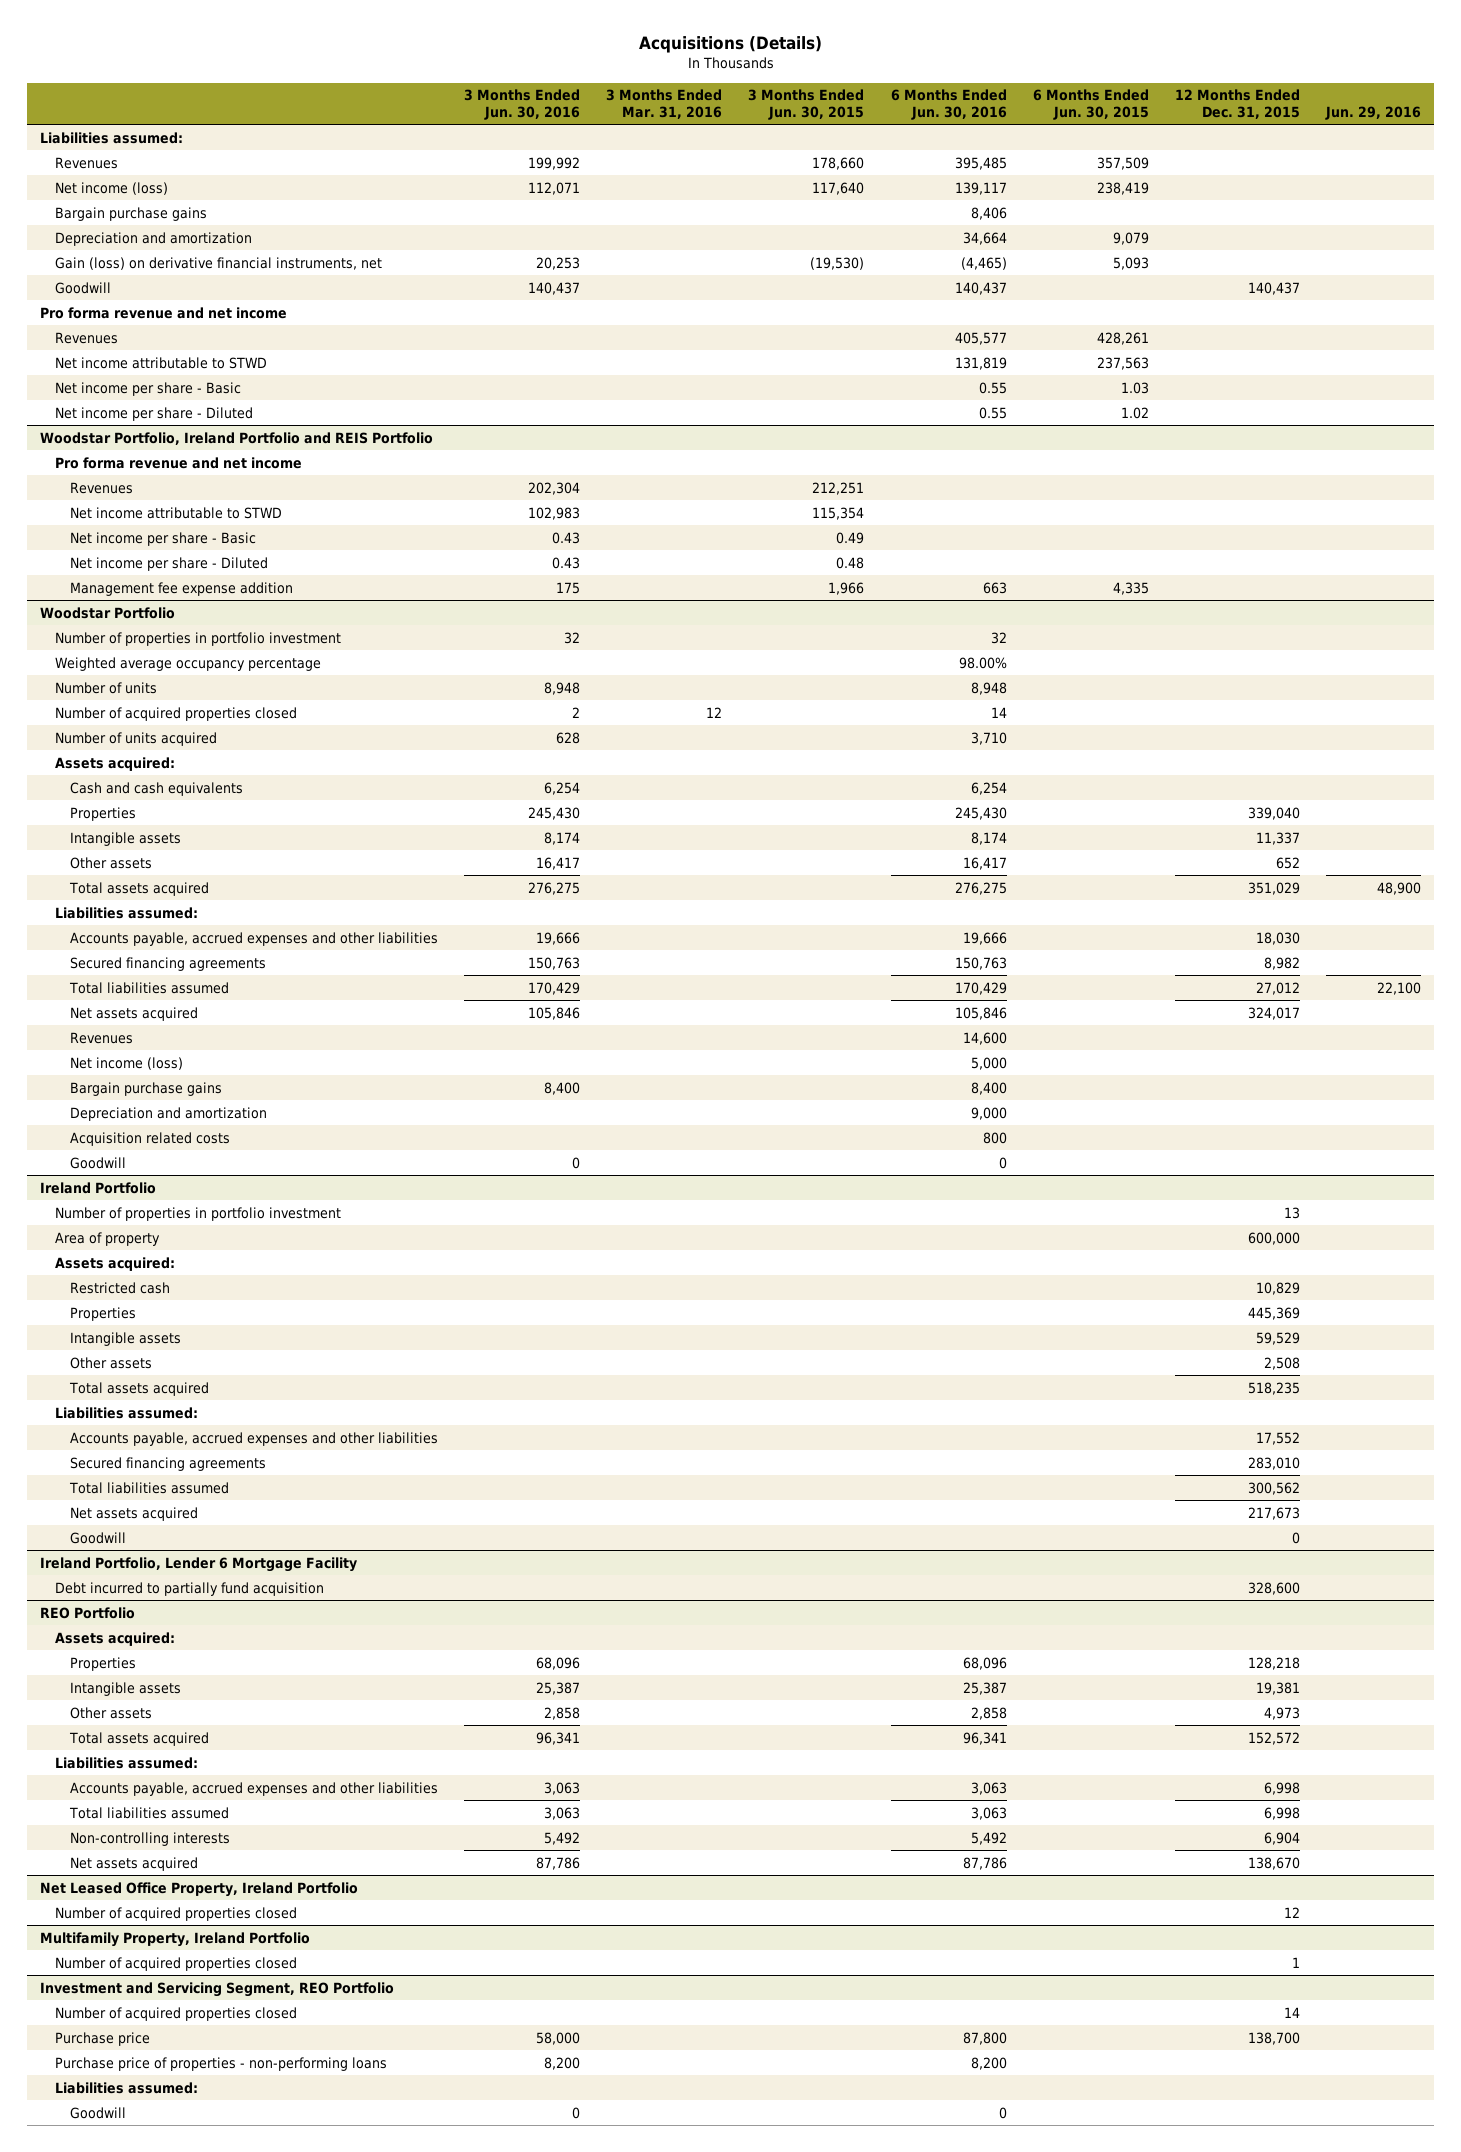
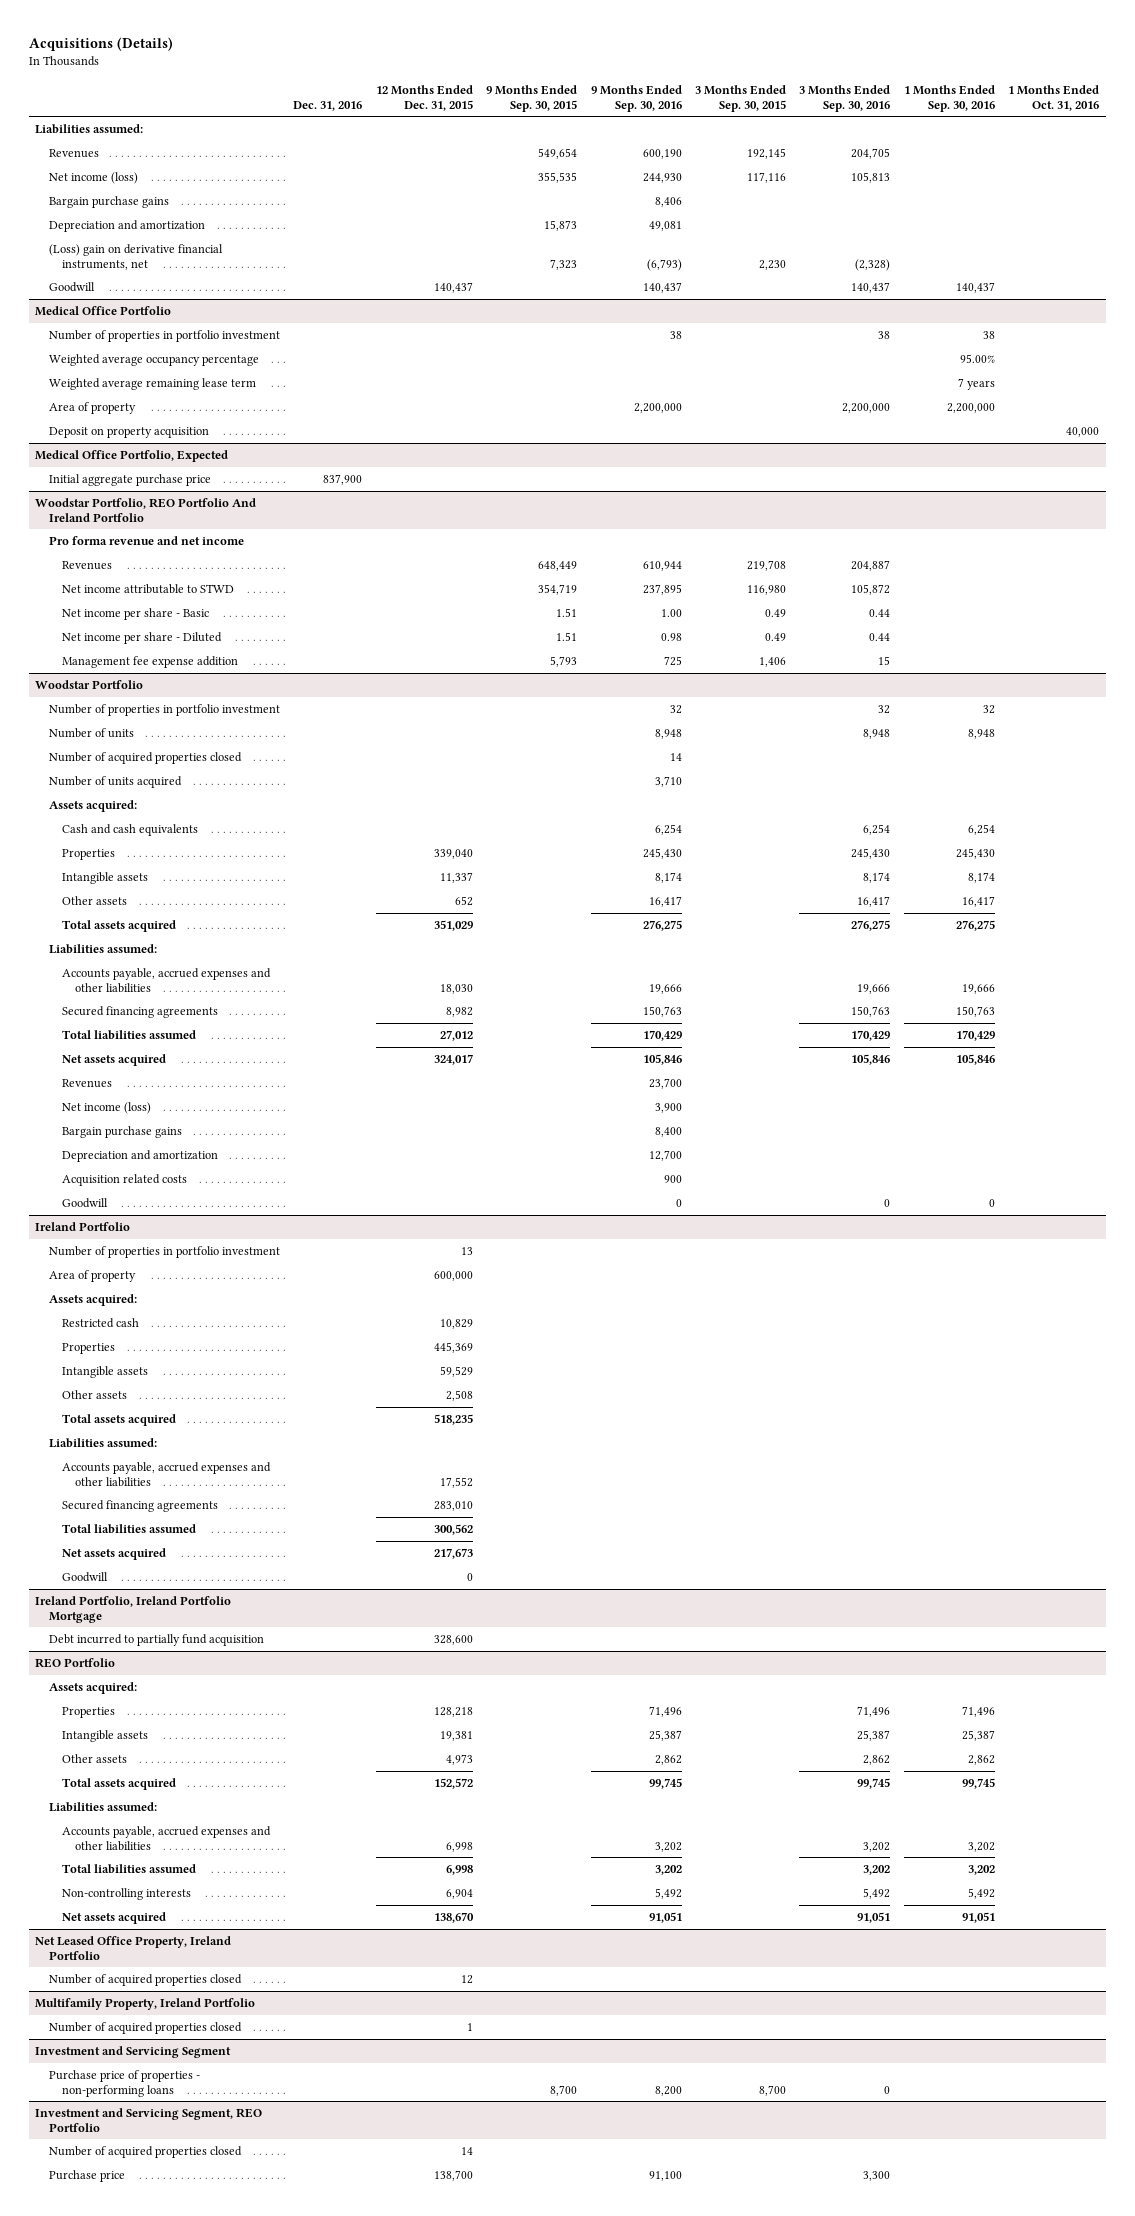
[464,89,581,120] 3 Months Ended Jun. 30, 2016 -> none
[606,89,723,119] 3 Months Ended Mar. 31, 2016 -> none
[748,89,865,120] 3 Months Ended Jun. 30, 2015 -> none
[890,89,1007,120] 6 Months Ended Jun. 30, 2016 -> none
[1032,89,1149,120] 6 Months Ended Jun. 30, 2015 -> none
[1325,105,1422,120] Jun. 29, 2016 -> none
none -> [293,100,363,111] Dec. 31, 2016
none -> [486,84,578,112] 9 Months Ended Sep. 30, 2015
none -> [590,84,682,112] 9 Months Ended Sep. 30, 2016
none -> [695,84,787,112] 3 Months Ended Sep. 30, 2015
none -> [799,84,891,112] 3 Months Ended Sep. 30, 2016
none -> [903,84,995,112] 1 Months Ended Sep. 30, 2016
none -> [1008,84,1100,111] 1 Months Ended Oct. 31, 2016
[55,256,383,270] Gain (loss) on derivative financial instruments, net -> [48,243,223,270] (Loss) gain on derivative financial instruments, net
[40,306,288,319] Pro forma revenue and net income -> none
[55,331,119,344] Revenues -> none
[55,356,268,369] Net income attributable to STWD -> none
[55,381,242,396] Net income per share - Basic -> none
[55,406,254,421] Net income per share - Diluted -> none
[40,431,434,445] Woodstar Portfolio, Ireland Portfolio and REIS Portfolio -> none
[55,456,303,469] Pro forma revenue and net income -> none
[69,481,133,494] Revenues -> none
[69,506,282,519] Net income attributable to STWD -> none
[69,531,256,546] Net income per share - Basic -> none
[69,556,268,571] Net income per share - Diluted -> none
[69,581,293,596] Management fee expense addition -> none
none -> [35,305,172,316] Medical Office Portfolio
none -> [48,329,280,342] Number of properties in portfolio investment
none -> [48,353,259,366] Weighted average occupancy percentage
none -> [48,377,256,390] Weighted average remaining lease term
none -> [48,401,136,414] Area of property
none -> [48,426,209,438] Deposit on property acquisition
none -> [35,449,229,462] Medical Office Portfolio, Expected
none -> [48,473,211,486] Initial aggregate purchase price
none -> [35,497,257,522] Woodstar Portfolio, REO Portfolio And Ireland Portfolio
none -> [48,535,244,545] Pro forma revenue and net income
none -> [62,560,113,570] Revenues
none -> [62,583,235,594] Net income attributable to STWD
none -> [62,607,210,620] Net income per share - Basic
none -> [62,631,223,644] Net income per share - Diluted
none -> [62,655,239,668] Management fee expense addition
[55,656,322,671] Weighted average occupancy percentage -> none
[40,1556,358,1572] Ireland Portfolio, Lender 6 Mortgage Facility -> [35,1595,232,1623] Ireland Portfolio, Ireland Portfolio Mortgage
none -> [35,2045,232,2058] Investment and Servicing Segment
none -> [48,2069,200,2097] Purchase price of properties - non-performing loans
[55,2056,388,2071] Purchase price of properties - non-performing loans -> none
[55,2081,199,2094] Liabilities assumed: -> none
[69,2106,126,2119] Goodwill -> none

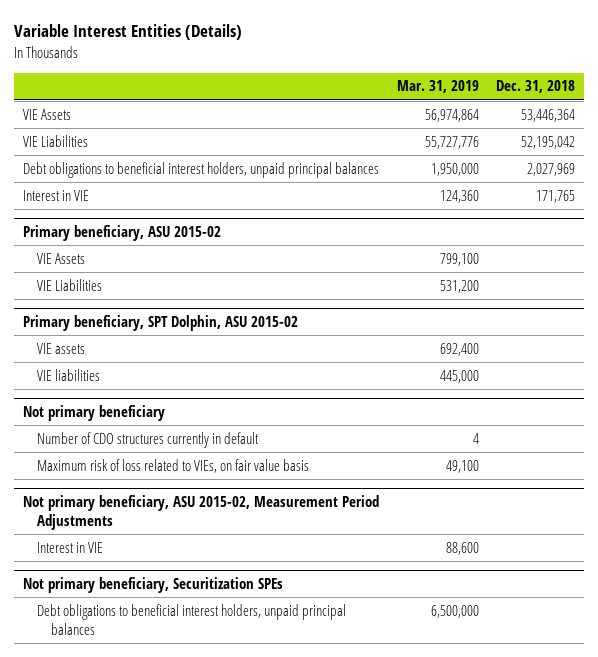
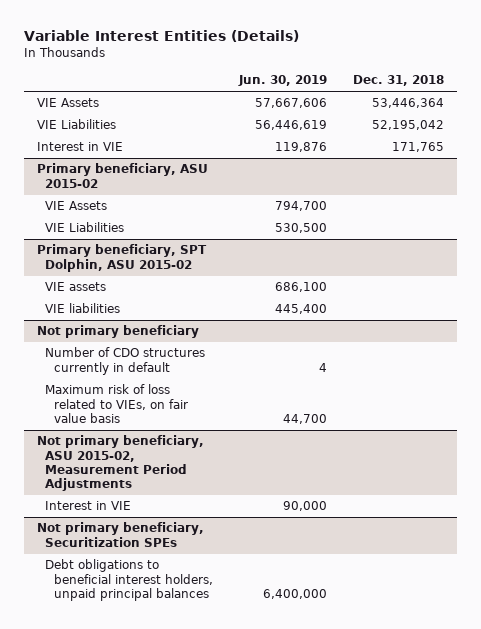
[396,80,479,94] Mar. 31, 2019 -> none
none -> [237,74,327,86] Jun. 30, 2019
[23,161,380,178] Debt obligations to beneficial interest holders, unpaid principal balances -> none

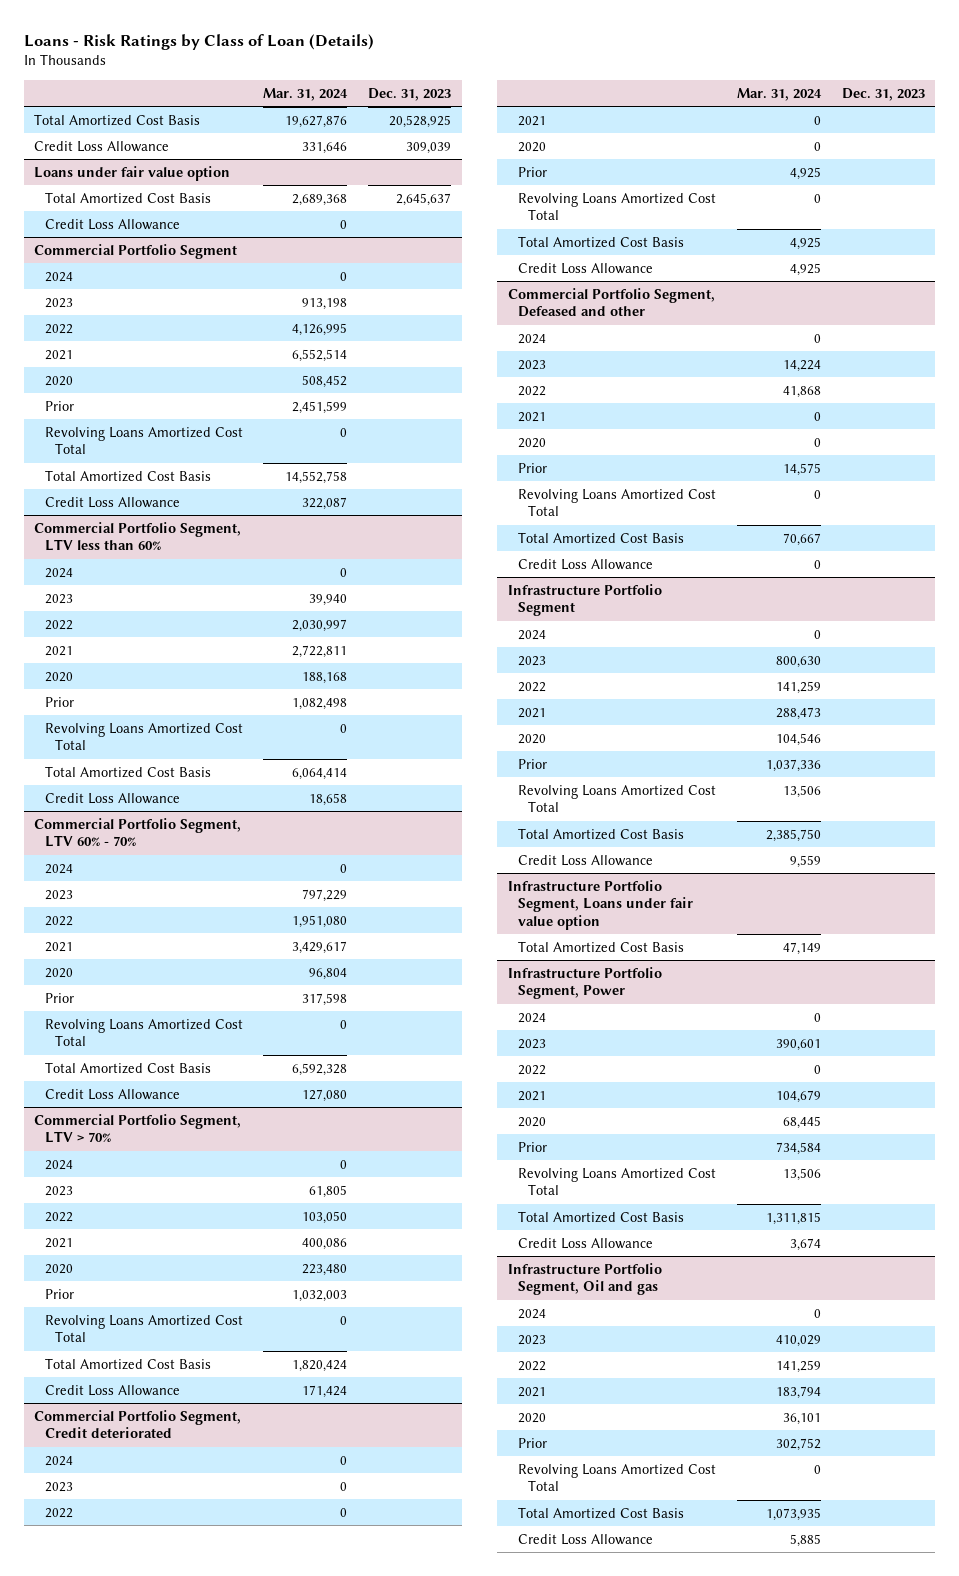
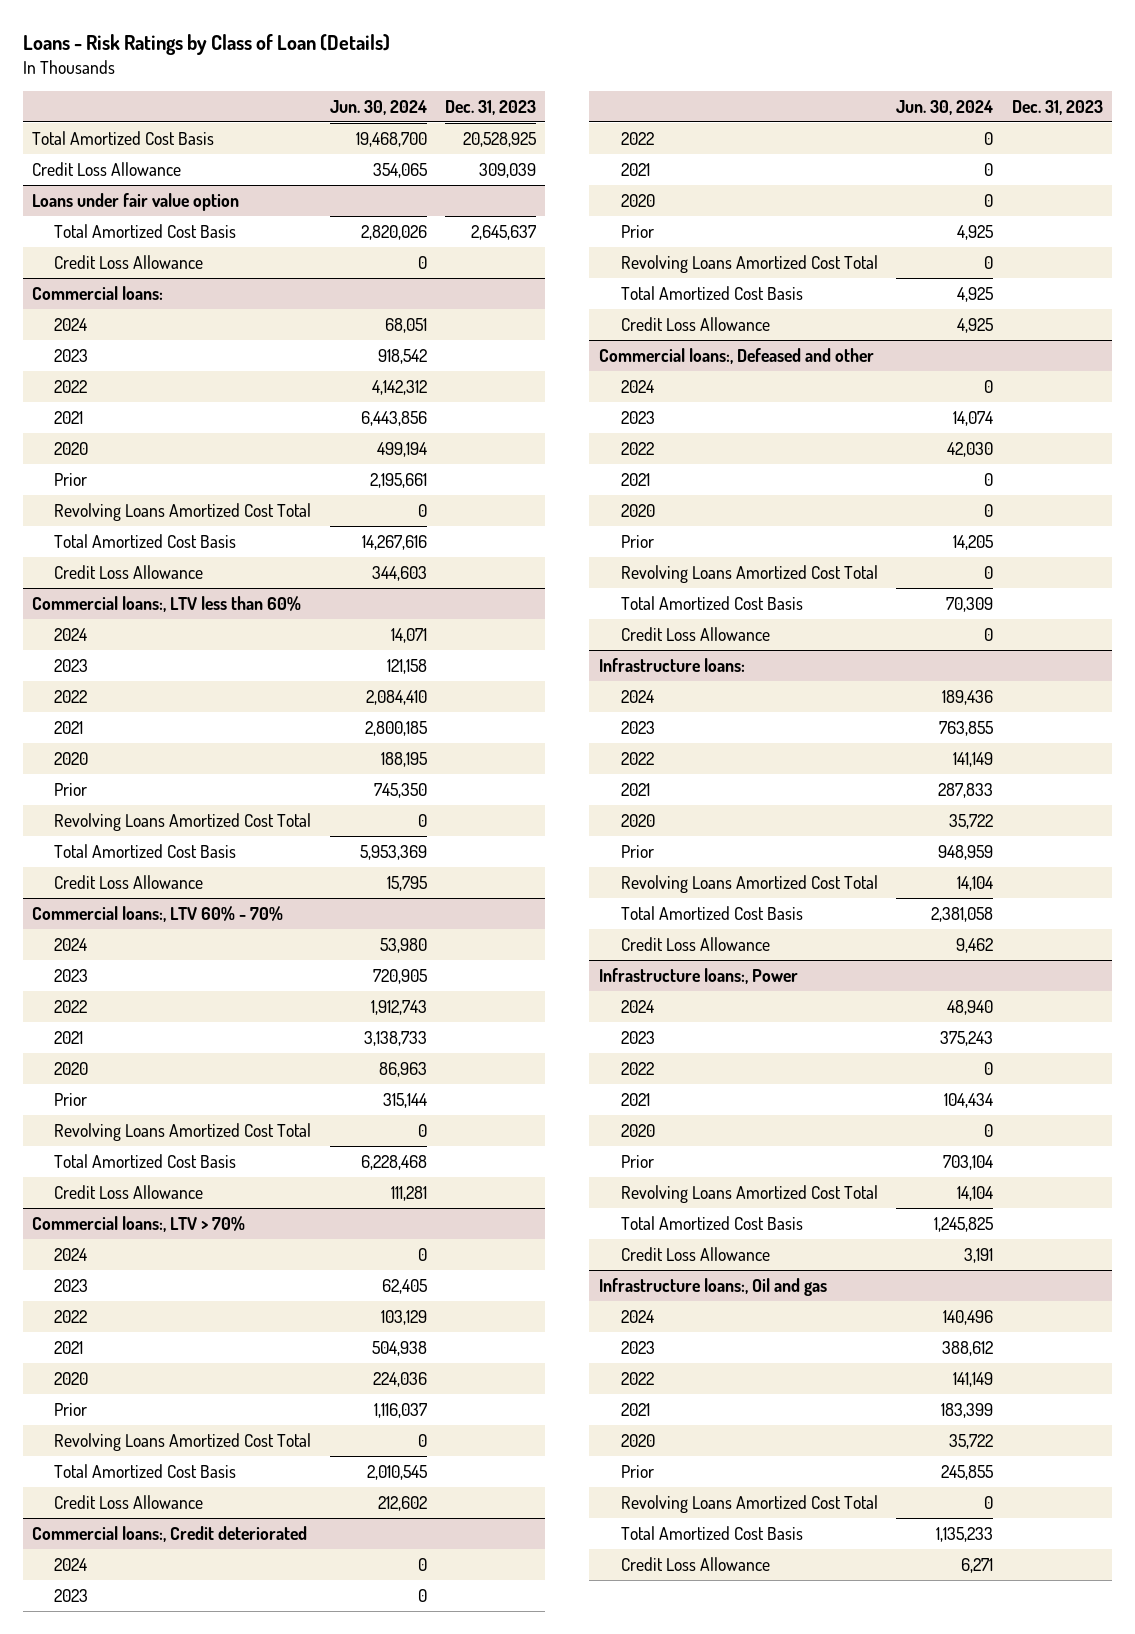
[263,87,349,101] Mar. 31, 2024 -> none
none -> [329,99,427,115] Jun. 30, 2024
[34,243,238,259] Commercial Portfolio Segment -> [32,285,164,300] Commercial loans:
[34,521,242,552] Commercial Portfolio Segment, LTV less than 60% -> [32,595,302,612] Commercial loans:, LTV less than 60%
[34,817,242,848] Commercial Portfolio Segment, LTV 60% - 70% -> [32,905,284,922] Commercial loans:, LTV 60% - 70%
[34,1113,242,1144] Commercial Portfolio Segment, LTV > 70% -> [32,1215,246,1232] Commercial loans:, LTV > 70%
[34,1409,242,1439] Commercial Portfolio Segment, Credit deteriorated -> [32,1525,308,1542] Commercial loans:, Credit deteriorated
[507,287,715,318] Commercial Portfolio Segment, Defeased and other -> [598,347,874,364] Commercial loans:, Defeased and other
[507,583,662,617] Infrastructure Portfolio Segment -> [598,657,745,672] Infrastructure loans:
[507,879,694,930] Infrastructure Portfolio Segment, Loans under fair value option -> none
[518,940,685,953] Total Amortized Cost Basis -> none
[507,966,662,1000] Infrastructure Portfolio Segment, Power -> none
[518,1012,547,1023] 2024 -> none
[518,1038,547,1049] 2023 -> none
[518,1064,547,1075] 2022 -> none
[518,1090,547,1101] 2021 -> none
[518,1116,547,1127] 2020 -> none
[518,1141,548,1152] Prior -> none
[518,1167,717,1196] Revolving Loans Amortized Cost Total -> none
[518,1210,685,1223] Total Amortized Cost Basis -> none
[518,1237,654,1249] Credit Loss Allowance -> none
none -> [598,967,798,984] Infrastructure loans:, Power
none -> [620,999,654,1013] 2024
none -> [620,1030,655,1044] 2023
none -> [620,1061,654,1075] 2022
none -> [620,1092,650,1106] 2021
none -> [620,1123,655,1137] 2020
none -> [620,1154,654,1168] Prior
none -> [620,1184,878,1203] Revolving Loans Amortized Cost Total
none -> [620,1215,803,1230] Total Amortized Cost Basis
none -> [620,1246,770,1261] Credit Loss Allowance
[507,1262,662,1296] Infrastructure Portfolio Segment, Oil and gas -> [598,1277,827,1296] Infrastructure loans:, Oil and gas

